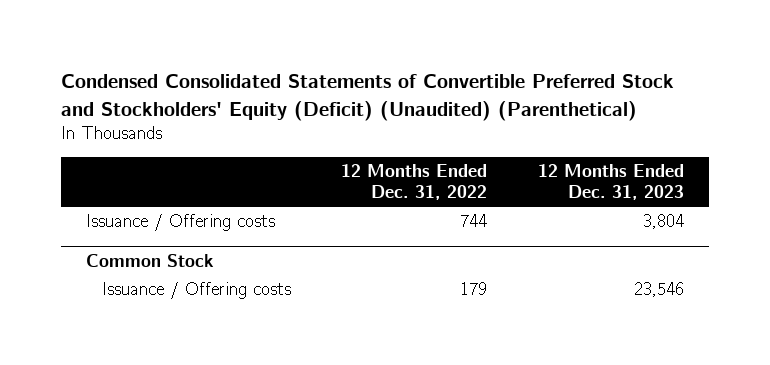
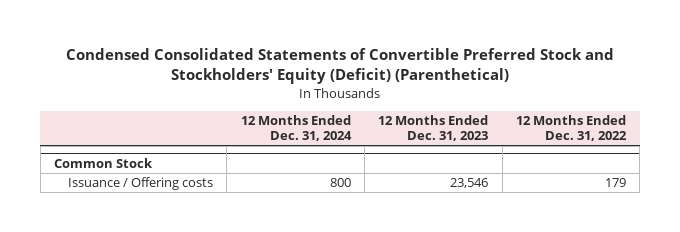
[61,74,675,121] Condensed Consolidated Statements of Convertible Preferred Stock and Stockholders' Equity (Deficit) (Unaudited) (Parenthetical) -> [66,48,615,85] Condensed Consolidated Statements of Convertible Preferred Stock and Stockholders' Equity (Deficit) (Parenthetical)
none -> [240,114,352,142] 12 Months Ended Dec. 31, 2024
[86,214,276,232] Issuance / Offering costs -> none

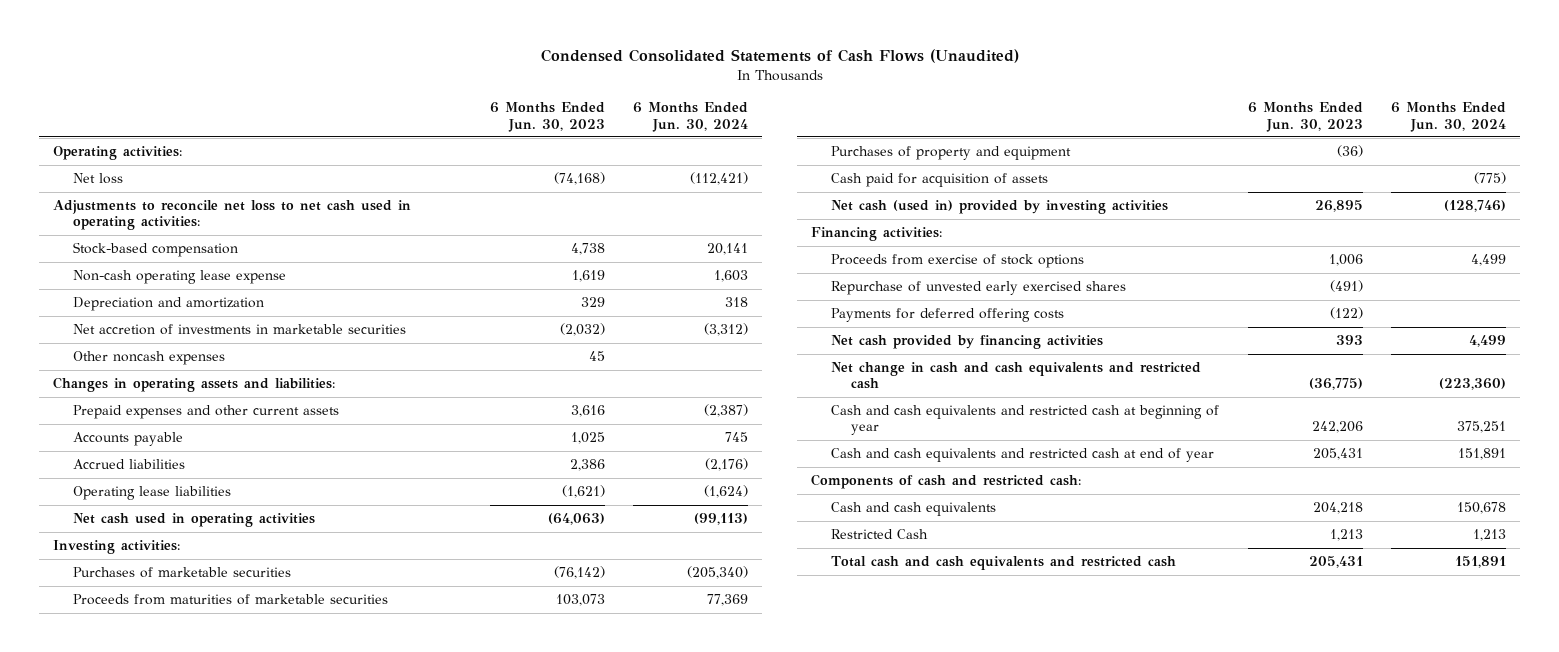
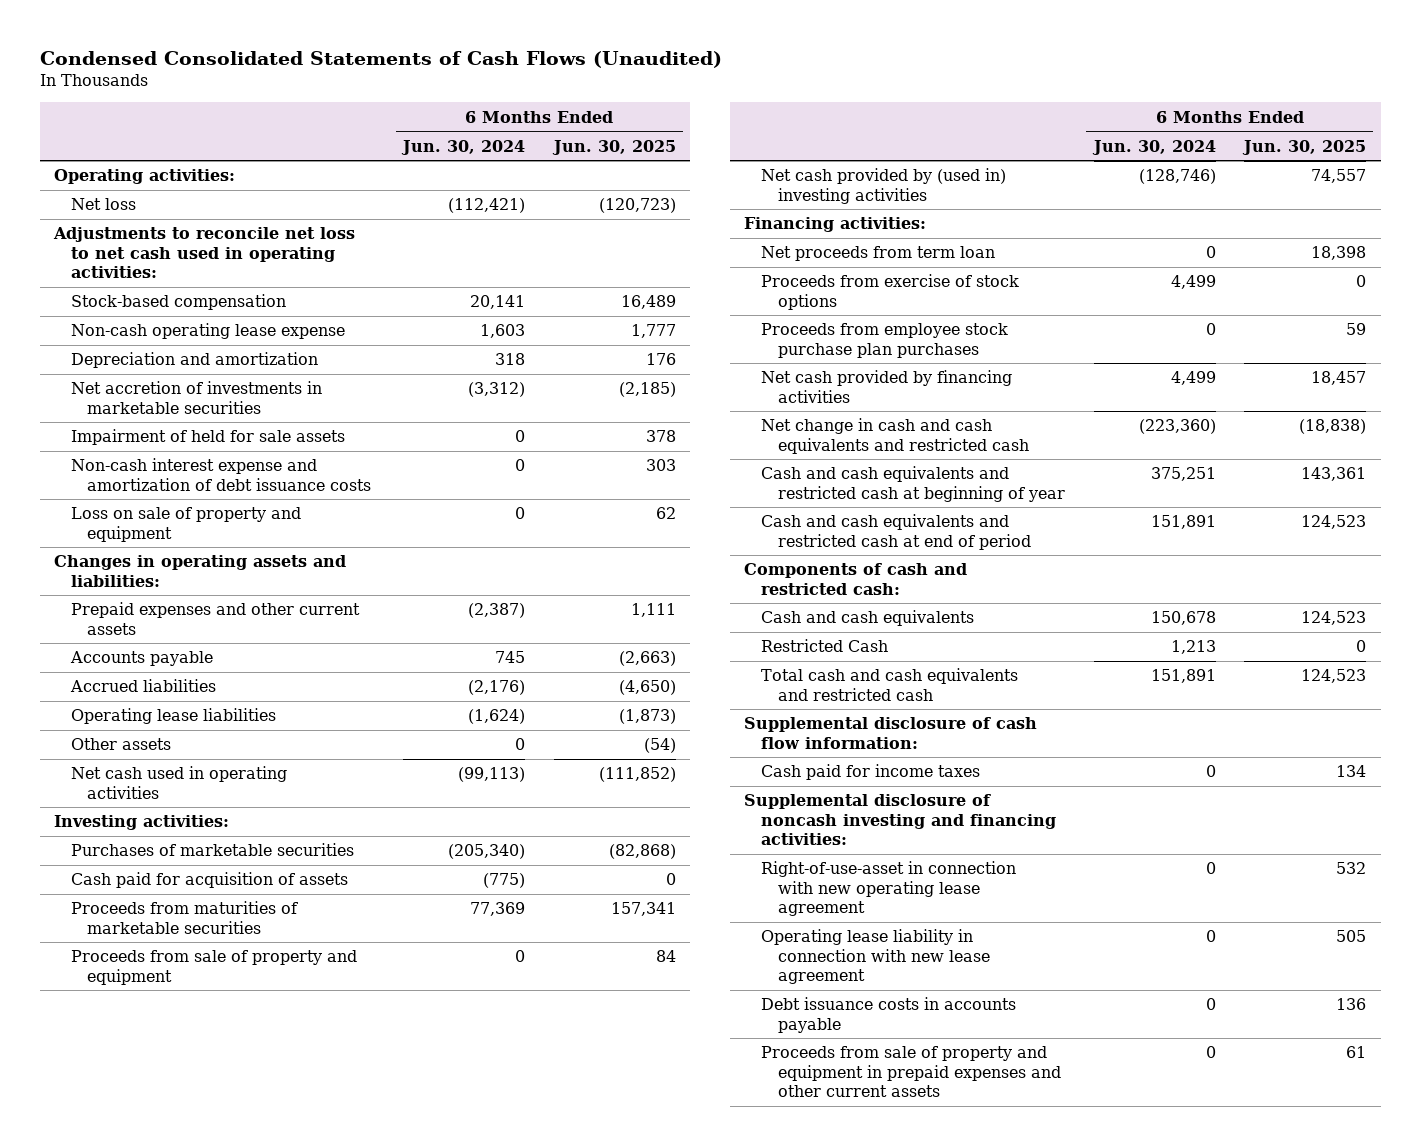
[489,102,605,132] 6 Months Ended Jun. 30, 2023 -> none
none -> [551,139,676,155] Jun. 30, 2025
[73,351,226,366] Other noncash expenses -> none
none -> [70,429,345,446] Impairment of held for sale assets
none -> [70,458,372,491] Non-cash interest expense and amortization of debt issuance costs
none -> [70,507,301,542] Loss on sale of property and equipment
none -> [70,738,171,751] Other assets
[831,146,1072,161] Purchases of property and equipment -> none
[73,594,389,606] Proceeds from maturities of marketable securities -> [70,901,298,934] Proceeds from maturities of marketable securities
none -> [70,950,357,985] Proceeds from sale of property and equipment
[831,200,1169,215] Net cash (used in) provided by investing activities -> [761,168,1007,204] Net cash provided by (used in) investing activities
none -> [761,246,996,262] Net proceeds from term loan
[831,281,1127,296] Repurchase of unvested early exercised shares -> none
[831,308,1065,323] Payments for deferred offering costs -> none
none -> [761,323,1009,358] Proceeds from employee stock purchase plan purchases
[831,448,1215,463] Cash and cash equivalents and restricted cash at end of year -> [761,514,1031,550] Cash and cash equivalents and restricted cash at end of period
none -> [744,717,1038,749] Supplemental disclosure of cash flow information:
none -> [761,764,981,781] Cash paid for income taxes
none -> [744,794,1057,846] Supplemental disclosure of noncash investing and financing activities:
none -> [761,861,1017,917] Right-of-use-asset in connection with new operating lease agreement
none -> [761,929,990,985] Operating lease liability in connection with new lease agreement
none -> [761,997,1017,1033] Debt issuance costs in accounts payable
none -> [761,1046,1061,1098] Proceeds from sale of property and equipment in prepaid expenses and other current assets

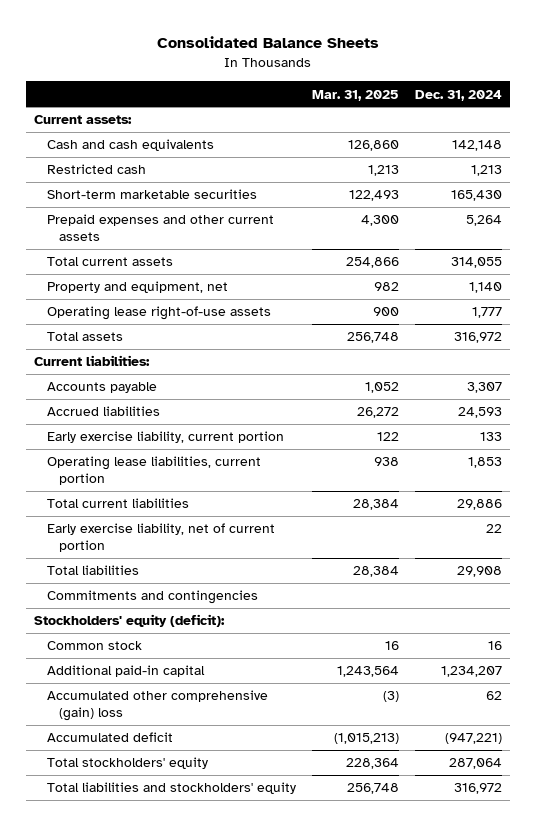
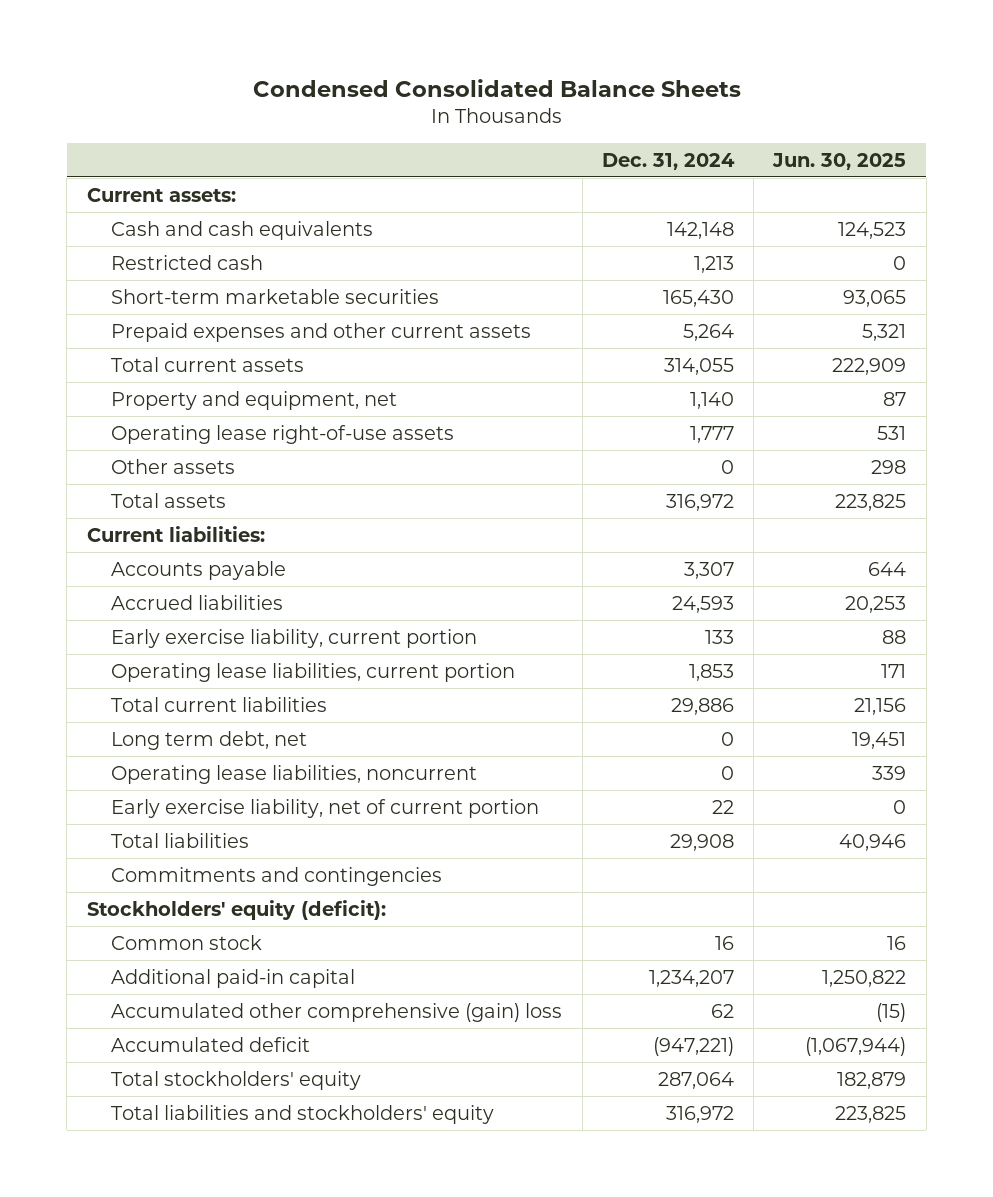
[156,36,379,49] Consolidated Balance Sheets -> [252,79,741,98] Condensed Consolidated Balance Sheets
[311,89,399,101] Mar. 31, 2025 -> none
none -> [772,152,907,170] Jun. 30, 2025
none -> [111,458,236,474] Other assets
none -> [111,730,308,750] Long term debt, net
none -> [111,764,478,784] Operating lease liabilities, noncurrent

